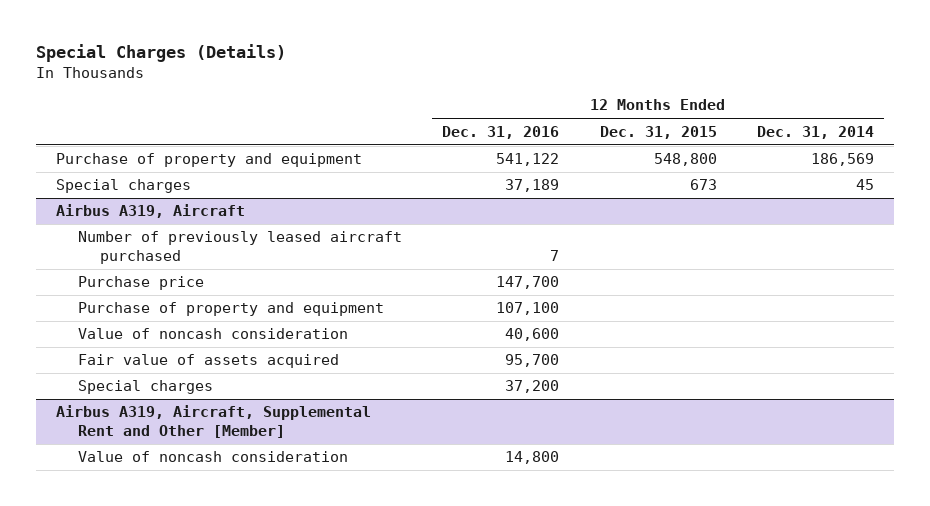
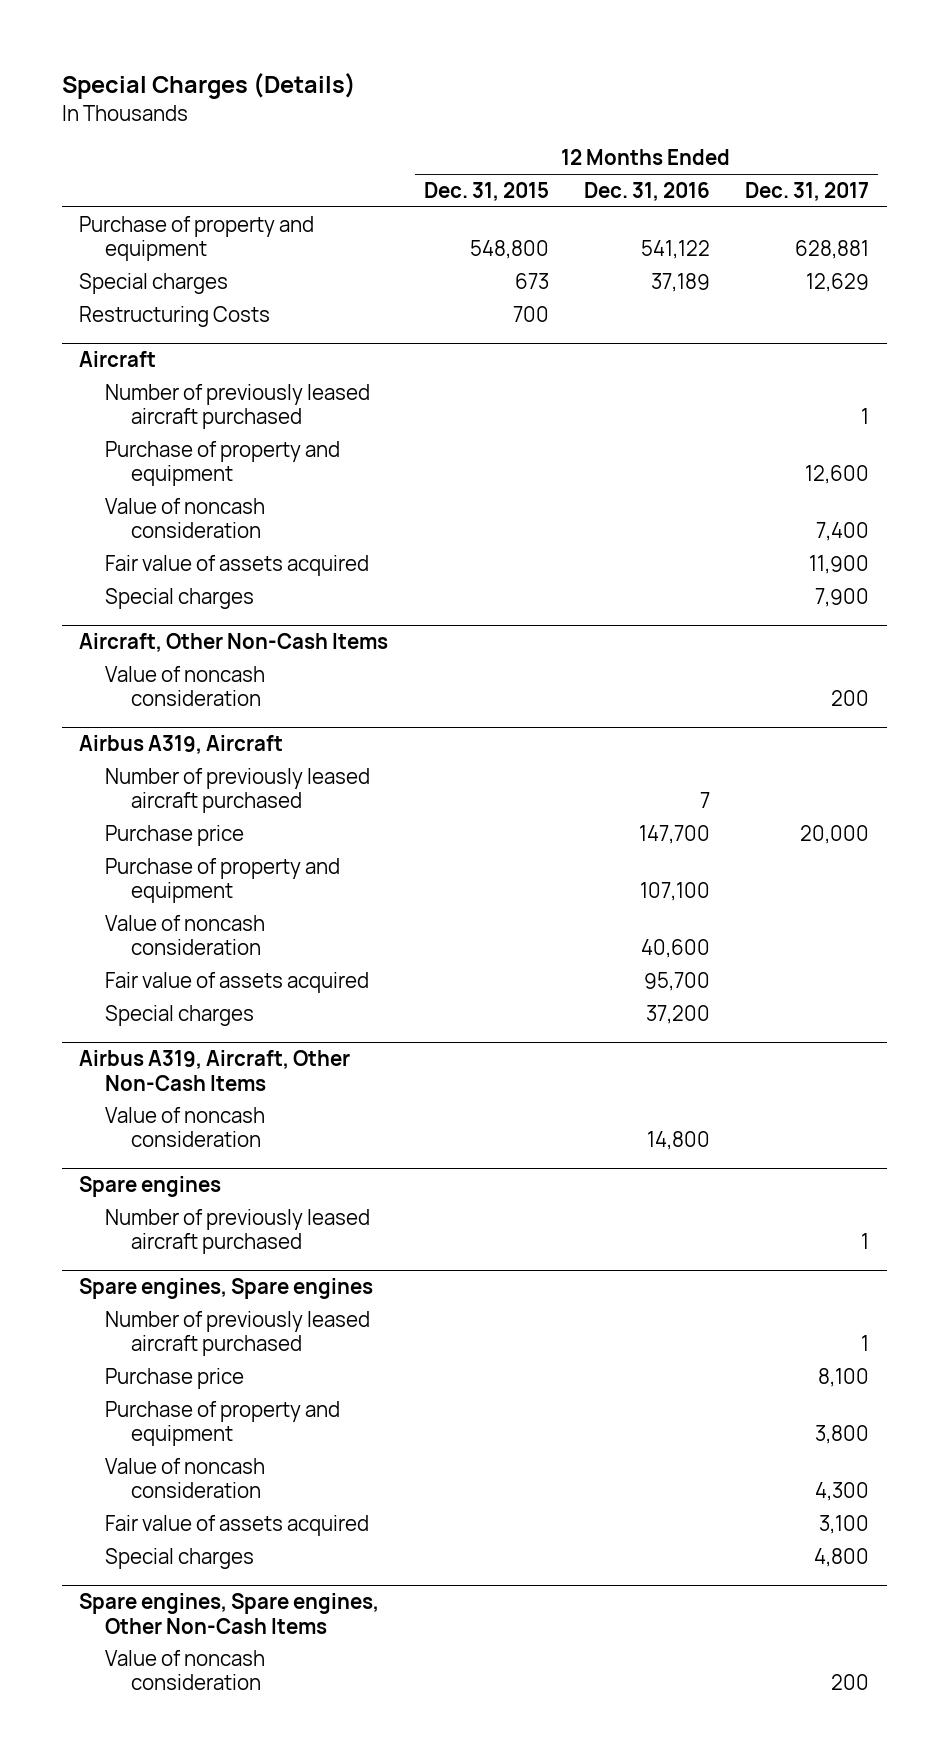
[756,125,874,139] Dec. 31, 2014 -> none
none -> [745,181,870,201] Dec. 31, 2017
none -> [79,305,271,327] Restructuring Costs
none -> [79,351,157,368] Aircraft
none -> [105,383,371,430] Number of previously leased aircraft purchased
none -> [105,440,341,487] Purchase of property and equipment
none -> [105,497,266,539] Value of noncash consideration
none -> [105,554,370,576] Fair value of assets acquired
none -> [105,587,255,609] Special charges
none -> [79,633,389,653] Aircraft, Other Non-Cash Items
none -> [105,665,266,707] Value of noncash consideration
[55,405,371,439] Airbus A319, Aircraft, Supplemental Rent and Other [Member] -> [79,1050,351,1091] Airbus A319, Aircraft, Other Non-Cash Items
none -> [79,1176,222,1198] Spare engines
none -> [105,1208,371,1255] Number of previously leased aircraft purchased
none -> [79,1278,374,1300] Spare engines, Spare engines
none -> [105,1310,371,1357] Number of previously leased aircraft purchased
none -> [105,1367,245,1389] Purchase price
none -> [105,1400,341,1447] Purchase of property and equipment
none -> [105,1457,266,1499] Value of noncash consideration
none -> [105,1514,370,1536] Fair value of assets acquired
none -> [105,1547,255,1569] Special charges
none -> [79,1593,380,1634] Spare engines, Spare engines, Other Non-Cash Items
none -> [105,1649,266,1691] Value of noncash consideration

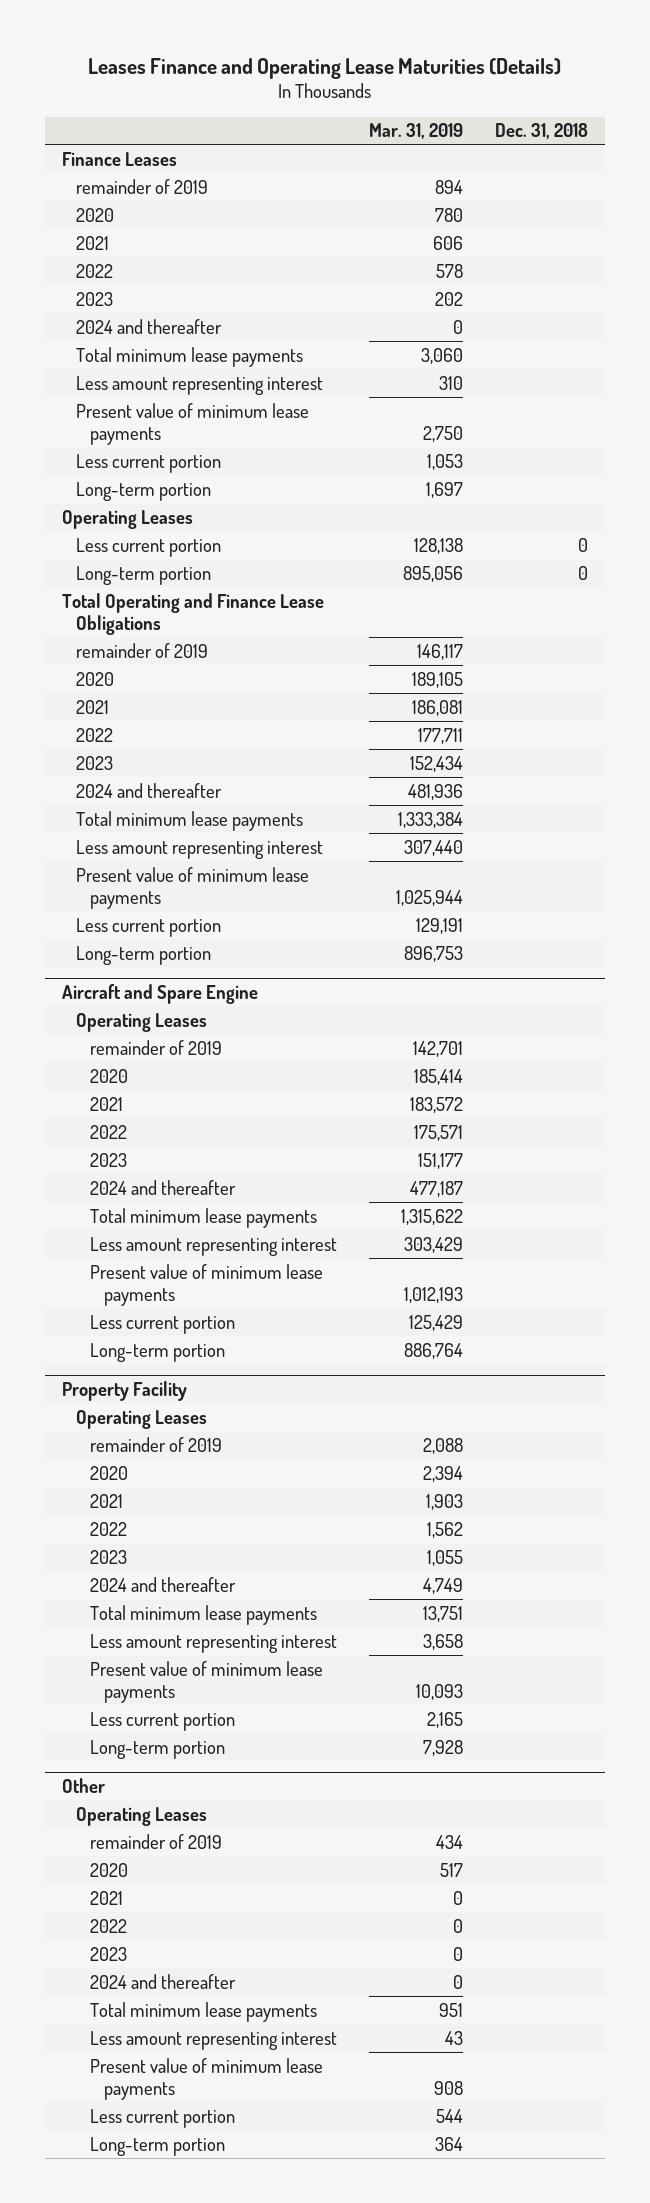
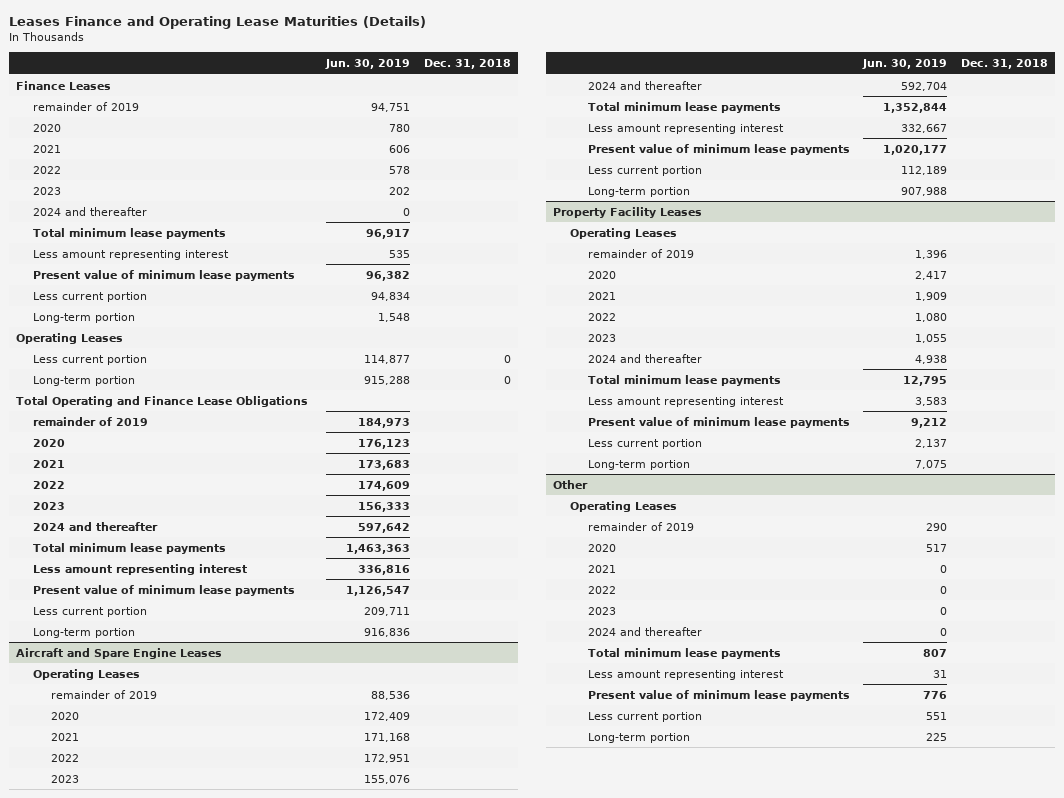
[369,123,464,140] Mar. 31, 2019 -> none
none -> [325,59,411,70] Jun. 30, 2019
[61,983,258,1004] Aircraft and Spare Engine -> [15,647,222,659] Aircraft and Spare Engine Leases
[61,1380,187,1401] Property Facility -> [552,206,702,218] Property Facility Leases

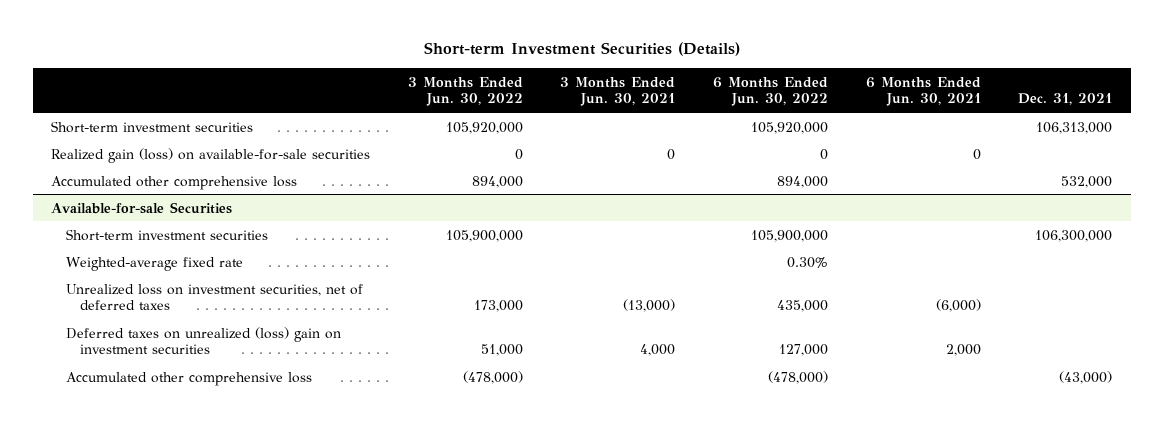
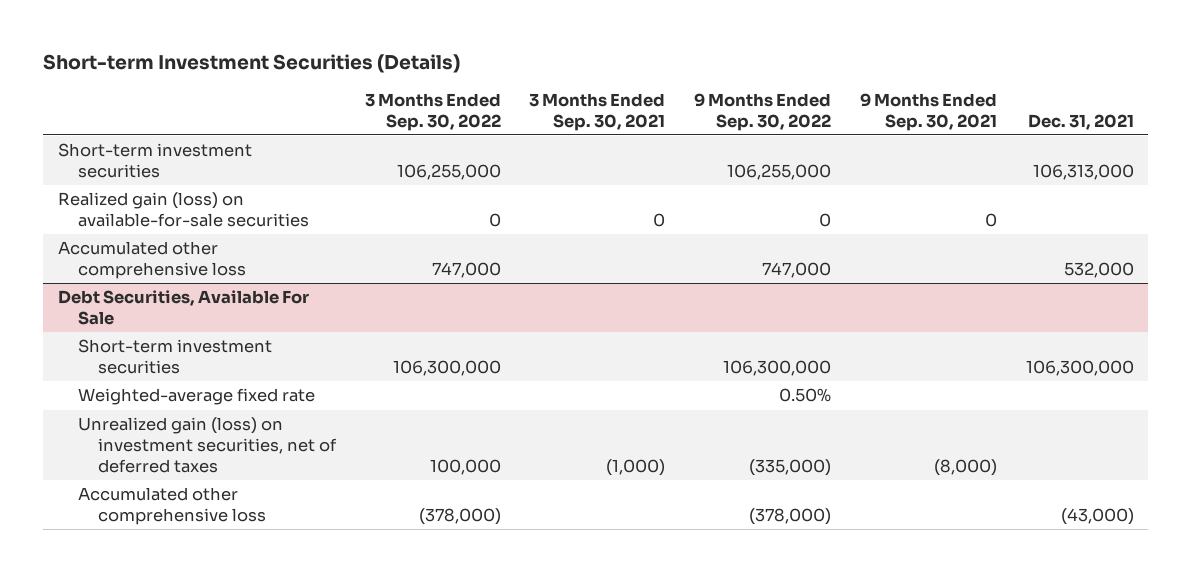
[407,76,523,107] 3 Months Ended Jun. 30, 2022 -> none
[560,76,676,107] 3 Months Ended Jun. 30, 2021 -> none
[713,76,829,107] 6 Months Ended Jun. 30, 2022 -> none
[865,76,981,107] 6 Months Ended Jun. 30, 2021 -> none
none -> [364,92,501,131] 3 Months Ended Sep. 30, 2022
none -> [529,92,666,131] 3 Months Ended Sep. 30, 2021
none -> [694,92,832,131] 9 Months Ended Sep. 30, 2022
none -> [859,92,997,131] 9 Months Ended Sep. 30, 2021
[51,201,233,214] Available-for-sale Securities -> [57,290,309,326] Debt Securities, Available For Sale
[65,326,341,355] Deferred taxes on unrealized (loss) gain on investment securities -> none
[65,283,363,311] Unrealized loss on investment securities, net of deferred taxes -> [77,417,337,473] Unrealized gain (loss) on investment securities, net of deferred taxes

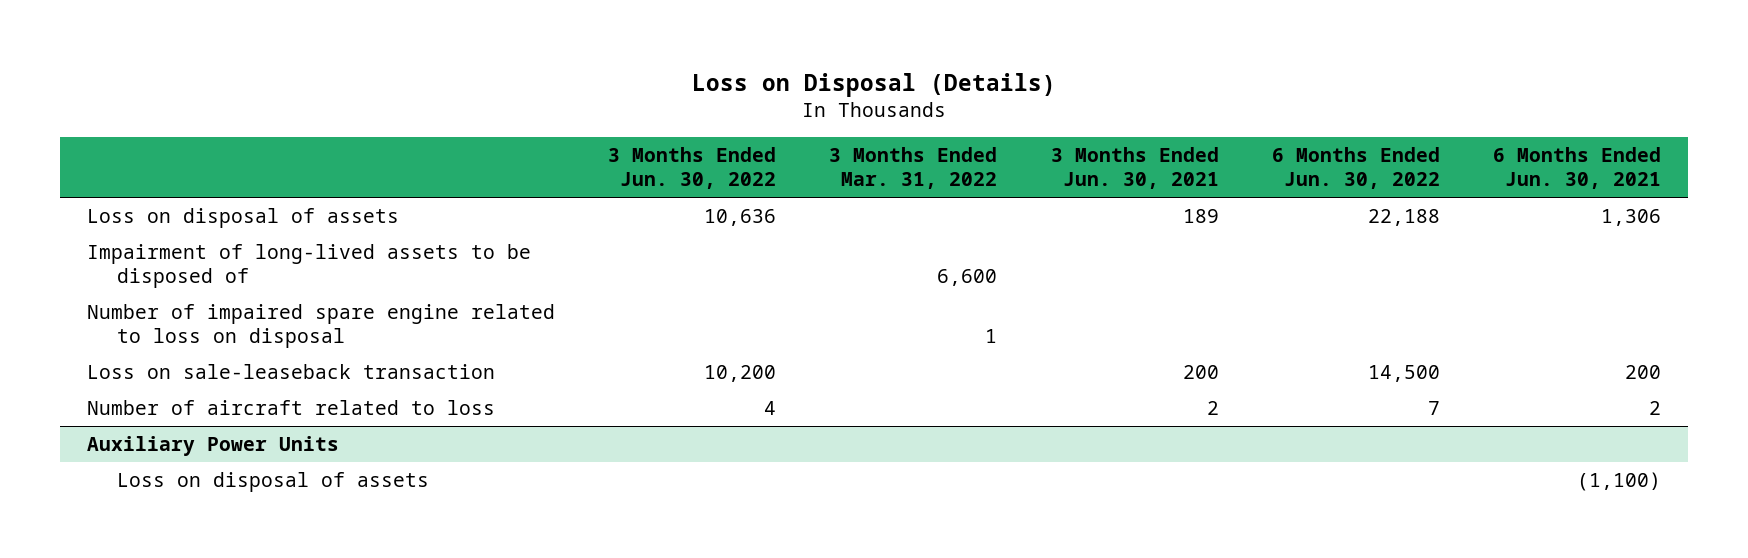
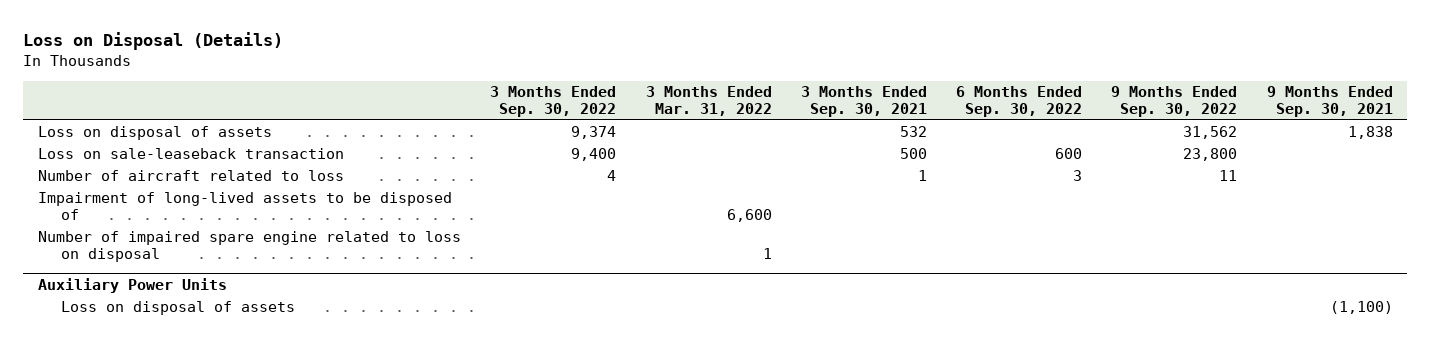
[608,146,777,190] 3 Months Ended Jun. 30, 2022 -> none
[1050,146,1219,190] 3 Months Ended Jun. 30, 2021 -> none
[1272,146,1441,190] 6 Months Ended Jun. 30, 2022 -> none
[1493,146,1662,190] 6 Months Ended Jun. 30, 2021 -> none
none -> [490,86,617,118] 3 Months Ended Sep. 30, 2022
none -> [800,86,927,118] 3 Months Ended Sep. 30, 2021
none -> [956,86,1083,118] 6 Months Ended Sep. 30, 2022
none -> [1111,86,1238,118] 9 Months Ended Sep. 30, 2022
none -> [1266,86,1393,118] 9 Months Ended Sep. 30, 2021
[86,243,531,289] Impairment of long-lived assets to be disposed of -> [38,192,453,221] Impairment of long-lived assets to be disposed of
[86,303,555,349] Number of impaired spare engine related to loss on disposal -> [38,231,462,263] Number of impaired spare engine related to loss on disposal

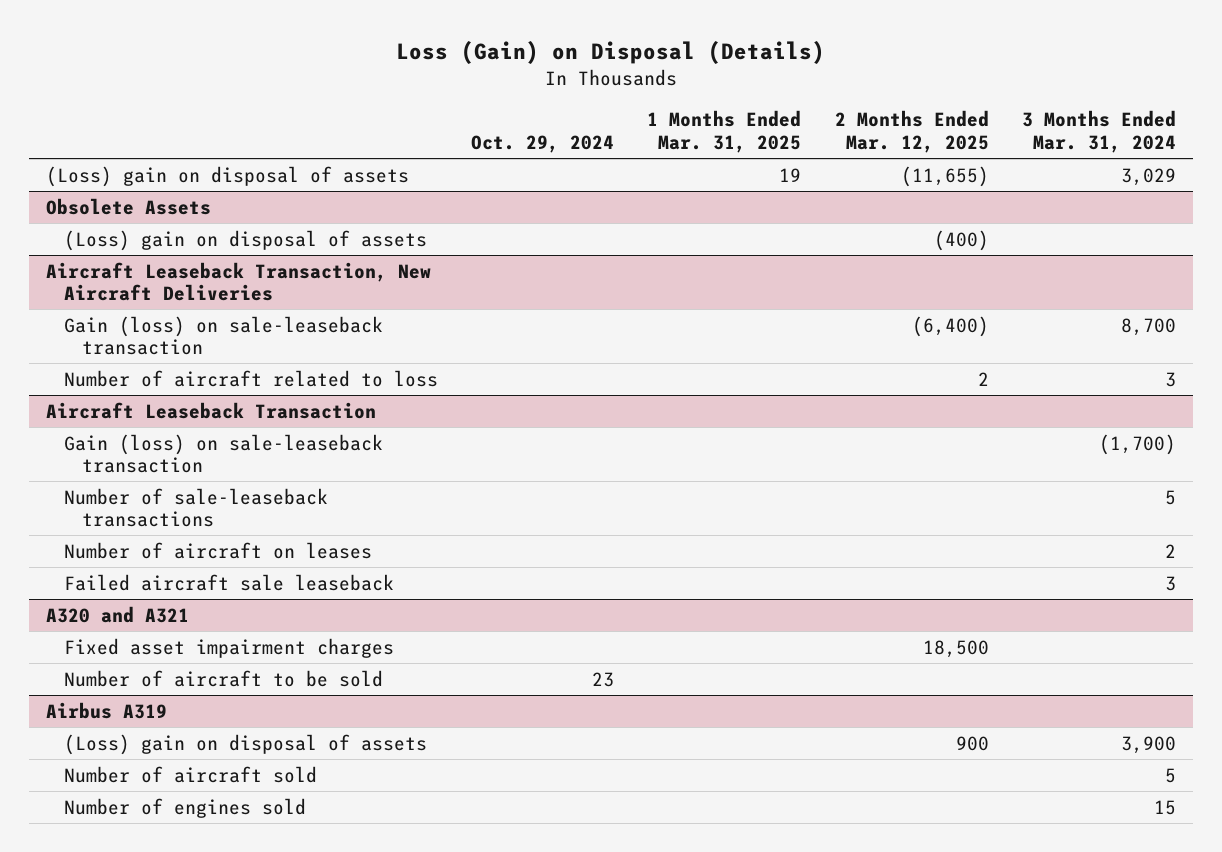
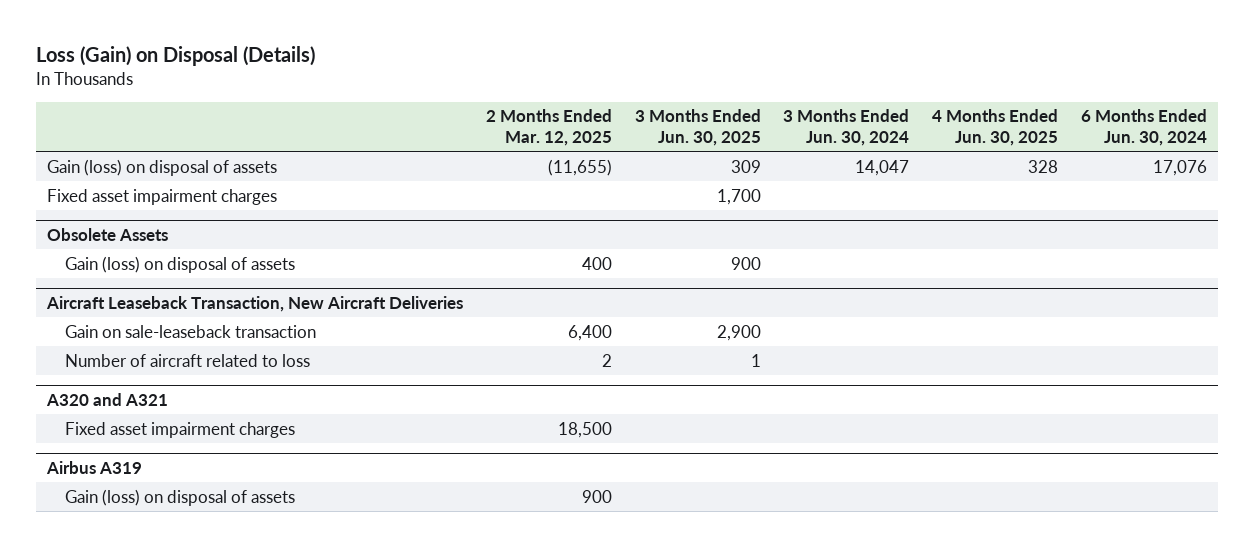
[471,135,615,154] Oct. 29, 2024 -> none
[647,110,802,154] 1 Months Ended Mar. 31, 2025 -> none
[1021,110,1176,154] 3 Months Ended Mar. 31, 2024 -> none
none -> [634,109,761,146] 3 Months Ended Jun. 30, 2025
none -> [783,109,910,146] 3 Months Ended Jun. 30, 2024
none -> [932,109,1059,146] 4 Months Ended Jun. 30, 2025
none -> [1080,109,1207,146] 6 Months Ended Jun. 30, 2024
[45,165,409,187] (Loss) gain on disposal of assets -> [47,158,278,176] Gain (loss) on disposal of assets
none -> [47,188,278,205] Fixed asset impairment charges
[63,229,427,251] (Loss) gain on disposal of assets -> [65,255,296,273] Gain (loss) on disposal of assets
[933,229,989,251] (400) -> [582,256,613,270] 400
[63,315,383,356] Gain (loss) on sale-leaseback transaction -> [65,324,317,338] Gain on sale-leaseback transaction
[911,315,989,337] (6,400) -> [568,324,613,341] 6,400
[45,401,376,419] Aircraft Leaseback Transaction -> none
[63,433,383,474] Gain (loss) on sale-leaseback transaction -> none
[63,487,328,528] Number of sale-leaseback transactions -> none
[63,541,372,559] Number of aircraft on leases -> none
[63,573,394,591] Failed aircraft sale leaseback -> none
[63,669,383,687] Number of aircraft to be sold -> none
[63,765,317,783] Number of aircraft sold -> none
[63,797,306,818] Number of engines sold -> none
[63,733,427,755] (Loss) gain on disposal of assets -> [65,488,296,506] Gain (loss) on disposal of assets

